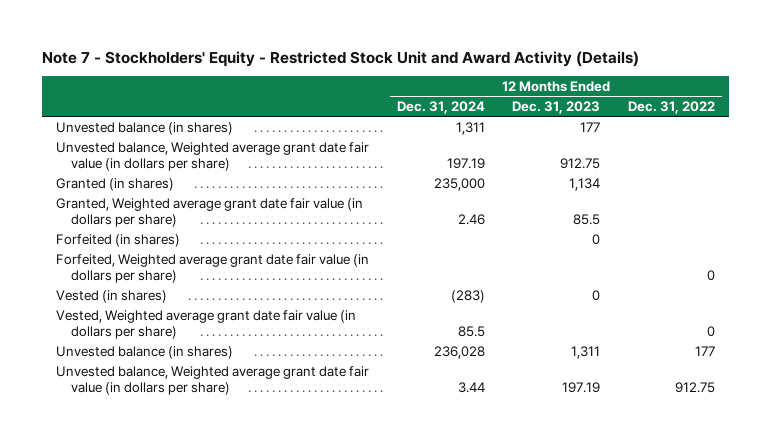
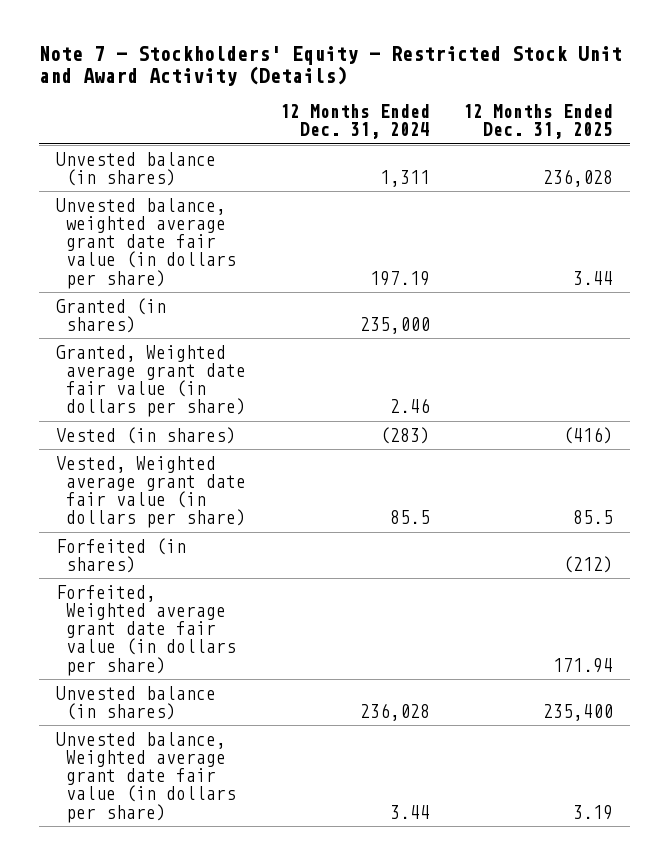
[512,100,601,114] Dec. 31, 2023 -> none
[627,100,715,114] Dec. 31, 2022 -> none
none -> [462,104,613,140] 12 Months Ended Dec. 31, 2025
[55,141,369,172] Unvested balance, Weighted average grant date fair value (in dollars per share) -> [55,197,237,289] Unvested balance, weighted average grant date fair value (in dollars per share)
[55,233,180,247] Forfeited (in shares) -> [55,537,186,573] Forfeited (in shares)
[55,253,369,284] Forfeited, Weighted average grant date fair value (in dollars per share) -> [55,584,237,676] Forfeited, Weighted average grant date fair value (in dollars per share)

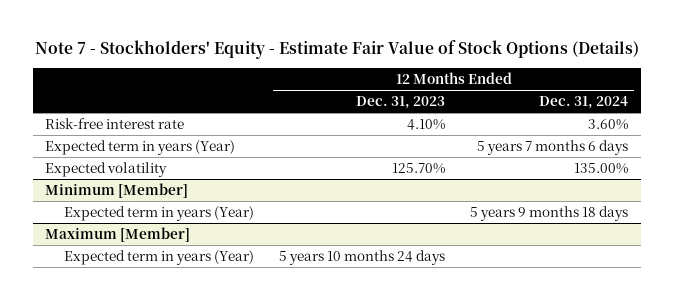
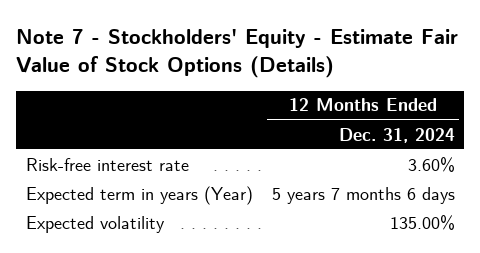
[356,96,446,110] Dec. 31, 2023 -> none
[45,183,189,199] Minimum [Member] -> none
[64,206,255,222] Expected term in years (Year) -> none
[45,227,191,243] Maximum [Member] -> none
[64,250,255,266] Expected term in years (Year) -> none

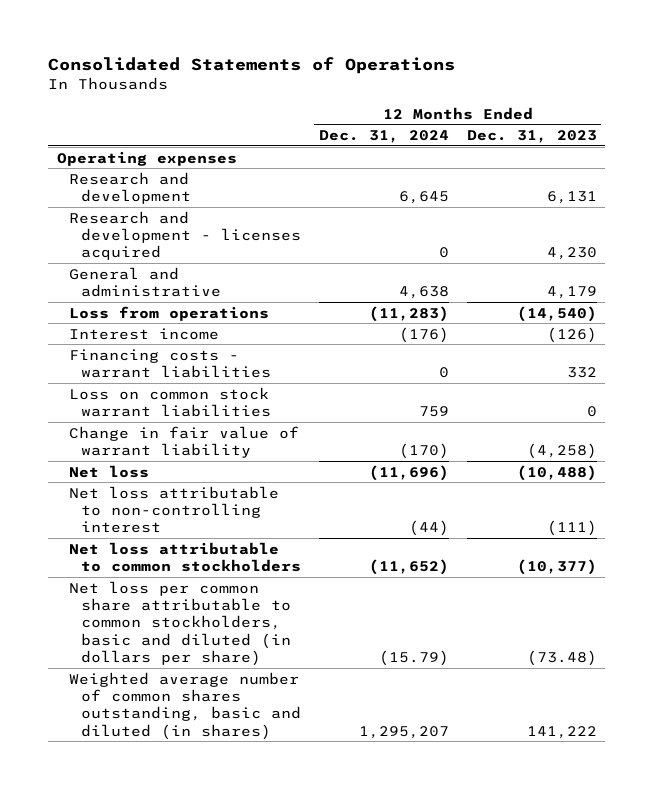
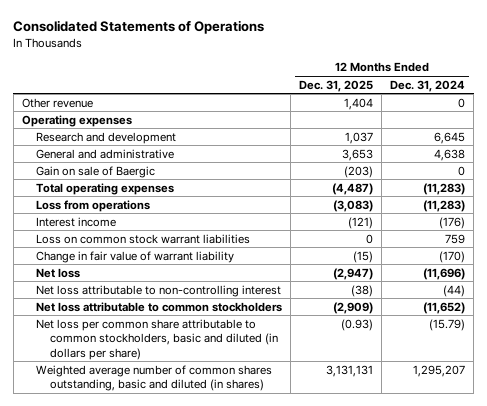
[466,129,597,143] Dec. 31, 2023 -> none
none -> [299,79,374,92] Dec. 31, 2025
none -> [21,97,93,108] Other revenue
[69,210,301,261] Research and development - licenses acquired -> none
none -> [36,165,156,178] Gain on sale of Baergic
none -> [36,182,175,195] Total operating expenses
[69,348,271,378] Financing costs - warrant liabilities -> none

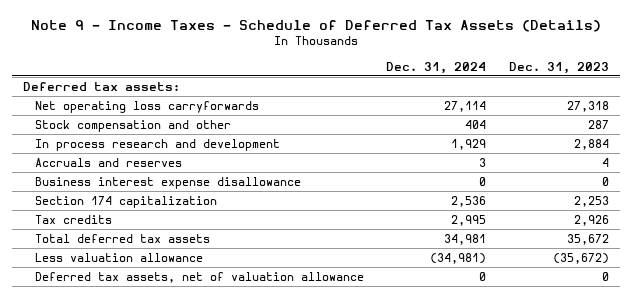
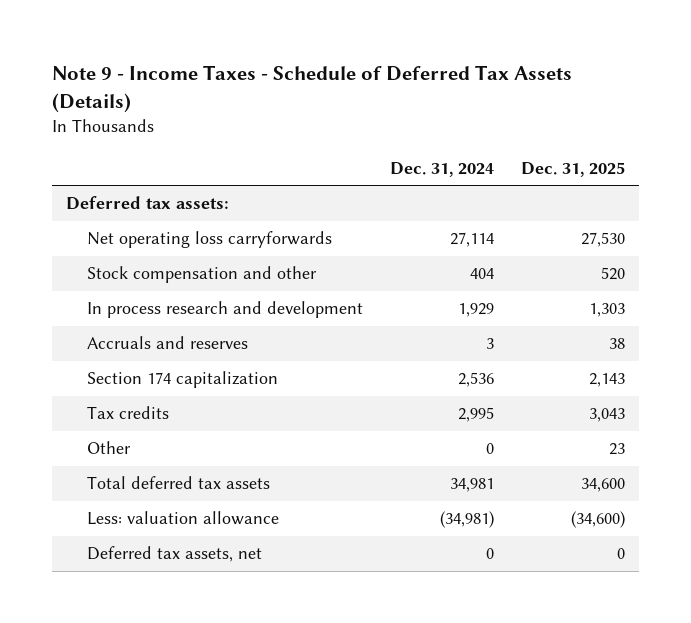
[508,61,609,74] Dec. 31, 2023 -> none
none -> [521,161,626,177] Dec. 31, 2025
[34,177,301,190] Business interest expense disallowance -> none
none -> [86,441,131,455] Other
[34,253,203,263] Less valuation allowance -> [86,511,279,526] Less: valuation allowance
[34,272,364,284] Deferred tax assets, net of valuation allowance -> [86,546,262,563] Deferred tax assets, net

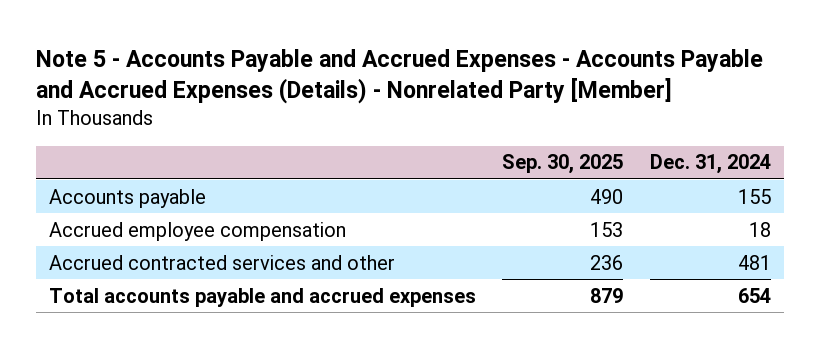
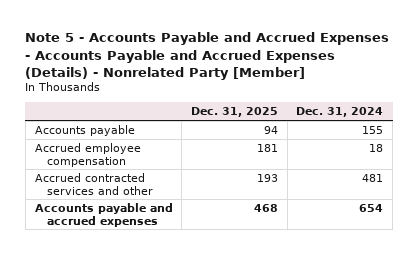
[502,154,624,175] Sep. 30, 2025 -> none
none -> [190,107,278,118] Dec. 31, 2025
[49,287,477,307] Total accounts payable and accrued expenses -> [34,202,173,227] Accounts payable and accrued expenses

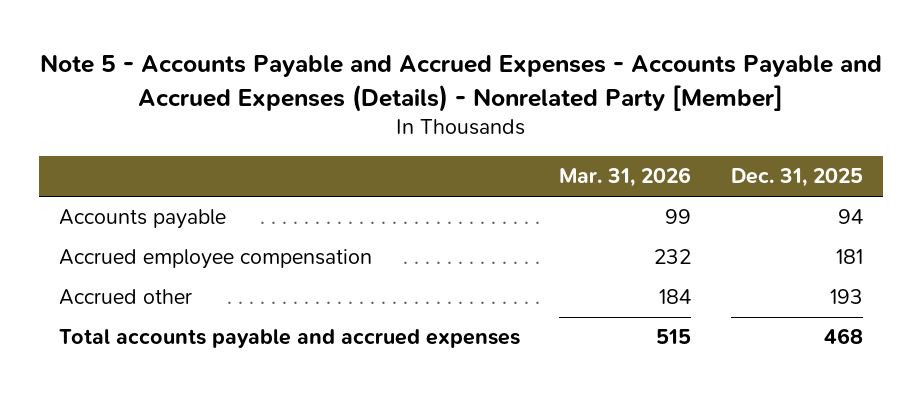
[296,107,384,118] Dec. 31, 2024 -> none
none -> [559,167,692,188] Mar. 31, 2026
[34,172,154,195] Accrued contracted services and other -> [58,289,192,306] Accrued other
[34,202,173,227] Accounts payable and accrued expenses -> [58,329,520,349] Total accounts payable and accrued expenses

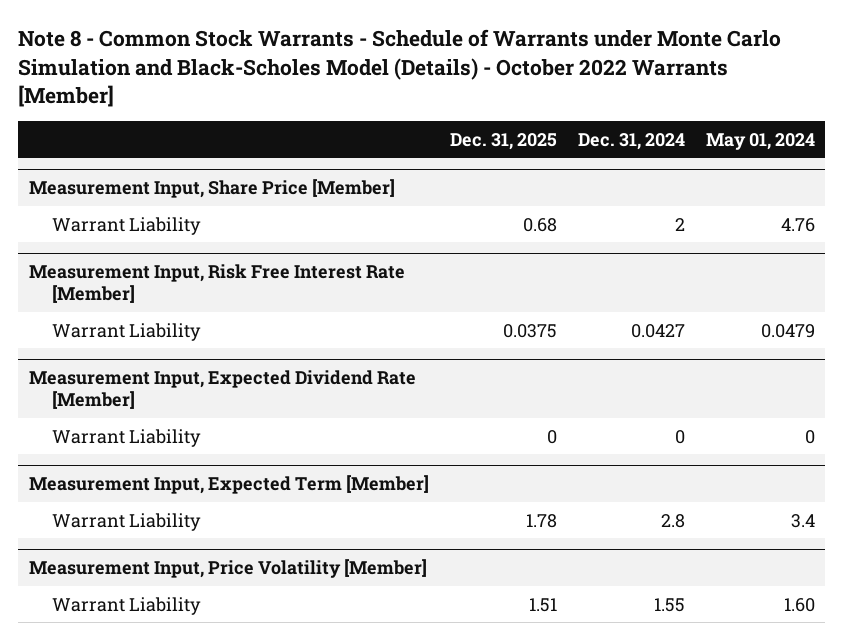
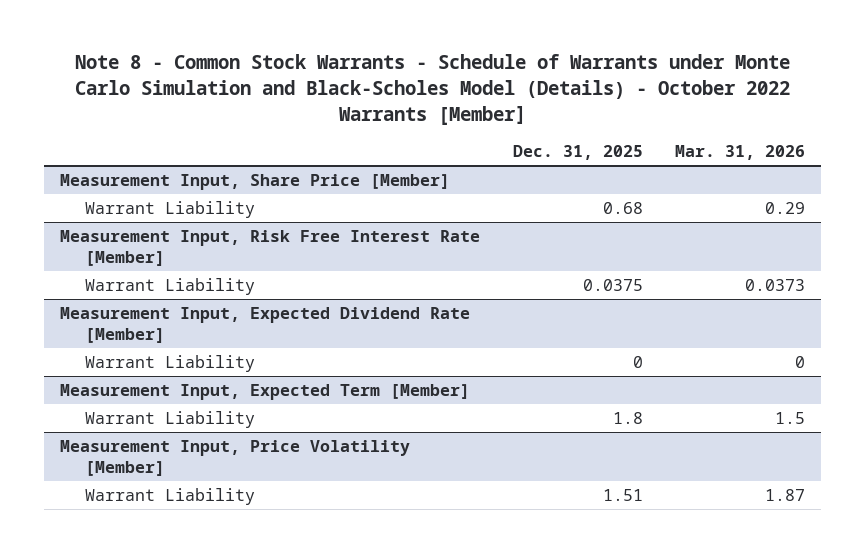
[577,132,685,150] Dec. 31, 2024 -> none
[705,132,815,150] May 01, 2024 -> none
none -> [675,145,806,161] Mar. 31, 2026
[525,513,557,528] 1.78 -> [612,411,643,424] 1.8

